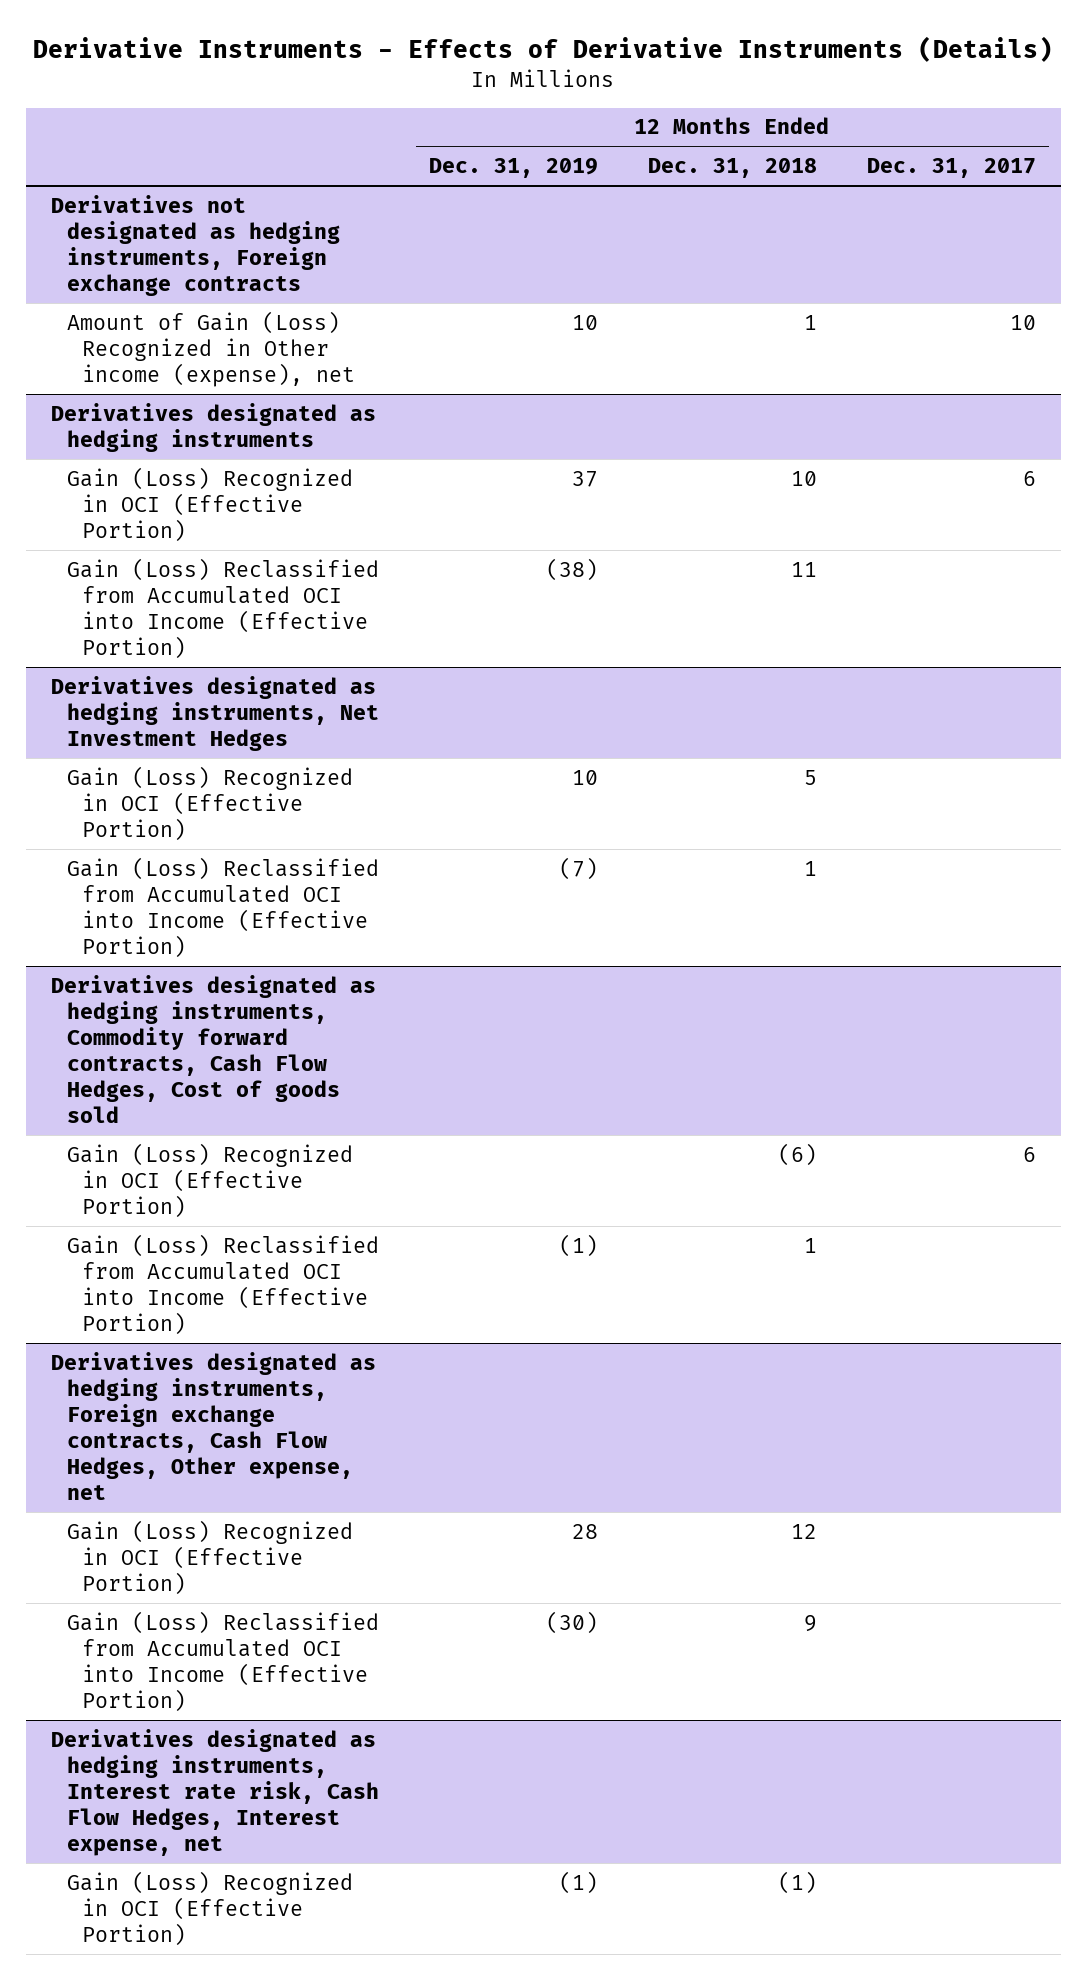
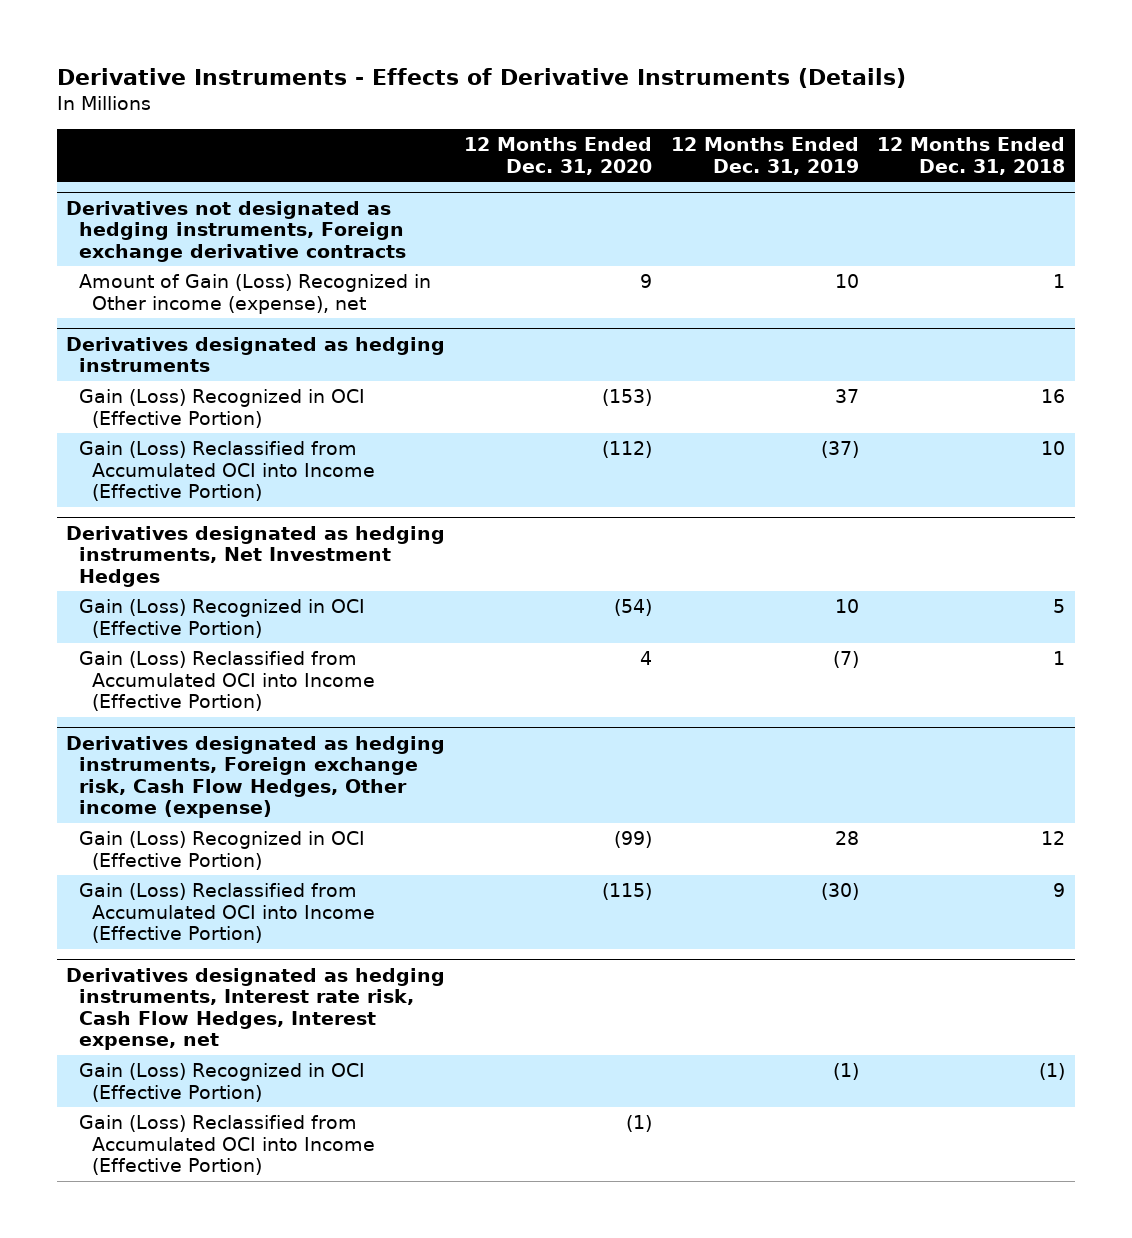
[867,158,1037,179] Dec. 31, 2017 -> none
none -> [463,137,652,175] 12 Months Ended Dec. 31, 2020
[50,194,340,296] Derivatives not designated as hedging instruments, Foreign exchange contracts -> [66,200,407,262] Derivatives not designated as hedging instruments, Foreign exchange derivative contracts
[790,470,817,486] 10 -> [1041,389,1066,404] 16
[545,557,598,581] (38) -> [820,441,859,459] (37)
[790,561,817,577] 11 -> [1041,441,1066,456] 10
[50,974,376,1123] Derivatives designated as hedging instruments, Commodity forward contracts, Cash Flow Hedges, Cost of goods sold -> none
[66,1142,353,1218] Gain (Loss) Recognized in OCI (Effective Portion) -> none
[66,1233,379,1335] Gain (Loss) Reclassified from Accumulated OCI into Income (Effective Portion) -> none
[50,1351,376,1500] Derivatives designated as hedging instruments, Foreign exchange contracts, Cash Flow Hedges, Other expense, net -> [66,735,446,819] Derivatives designated as hedging instruments, Foreign exchange risk, Cash Flow Hedges, Other income (expense)
none -> [79,1115,376,1176] Gain (Loss) Reclassified from Accumulated OCI into Income (Effective Portion)

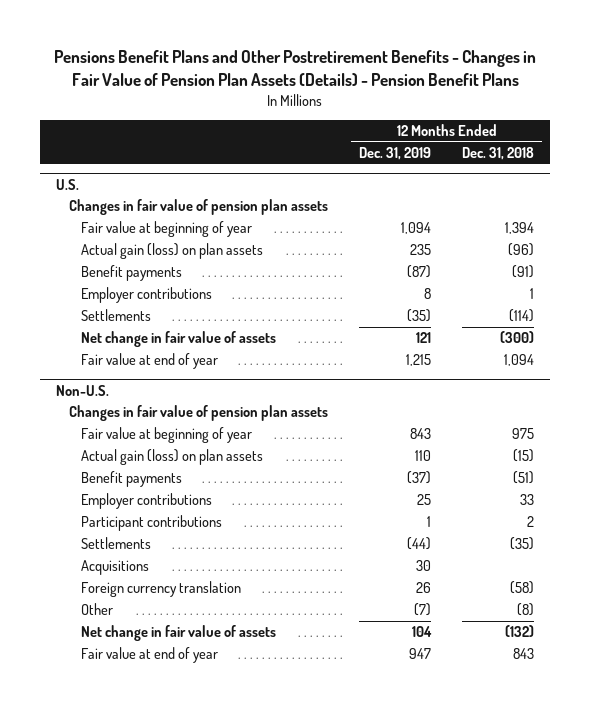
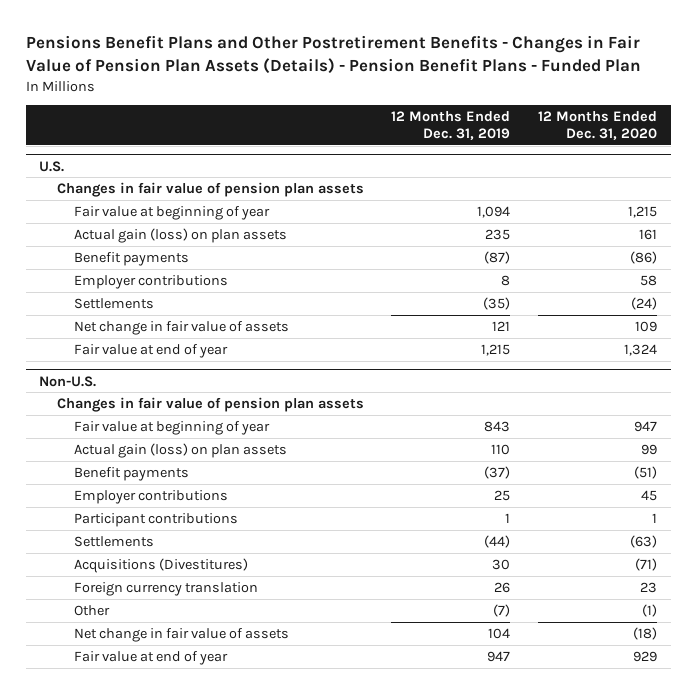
[54,50,537,86] Pensions Benefit Plans and Other Postretirement Benefits - Changes in Fair Value of Pension Plan Assets (Details) - Pension Benefit Plans -> [25,35,641,74] Pensions Benefit Plans and Other Postretirement Benefits - Changes in Fair Value of Pension Plan Assets (Details) - Pension Benefit Plans - Funded Plan
[462,146,535,160] Dec. 31, 2018 -> none
none -> [537,110,657,141] 12 Months Ended Dec. 31, 2020
[80,560,149,576] Acquisitions -> [74,557,249,573] Acquisitions (Divestitures)

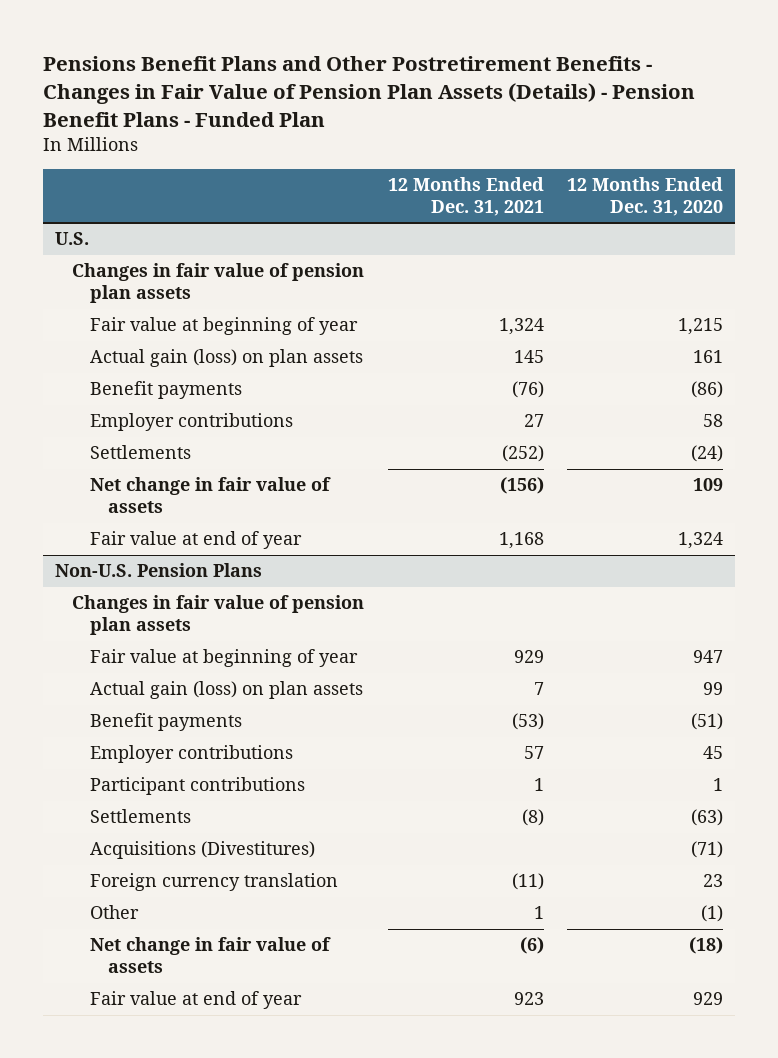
[391,110,511,141] 12 Months Ended Dec. 31, 2019 -> none
none -> [387,177,544,216] 12 Months Ended Dec. 31, 2021
[39,375,97,387] Non-U.S. -> [54,563,262,578] Non-U.S. Pension Plans

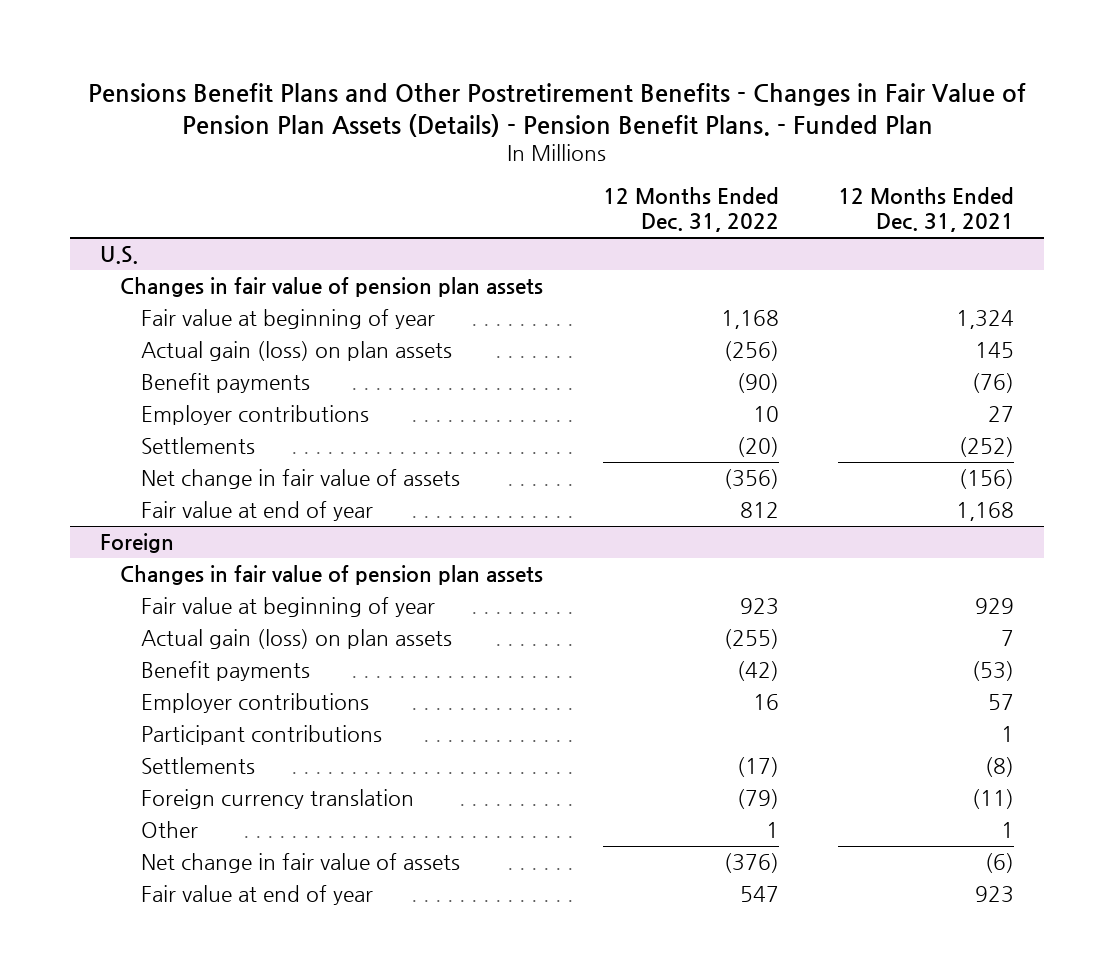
[42,55,695,127] Pensions Benefit Plans and Other Postretirement Benefits - Changes in Fair Value of Pension Plan Assets (Details) - Pension Benefit Plans - Funded Plan -> [87,83,1026,137] Pensions Benefit Plans and Other Postretirement Benefits - Changes in Fair Value of Pension Plan Assets (Details) - Pension Benefit Plans. - Funded Plan
[567,177,724,216] 12 Months Ended Dec. 31, 2020 -> none
none -> [602,187,779,233] 12 Months Ended Dec. 31, 2022
[54,563,262,578] Non-U.S. Pension Plans -> [99,533,174,554] Foreign
[90,841,316,860] Acquisitions (Divestitures) -> none

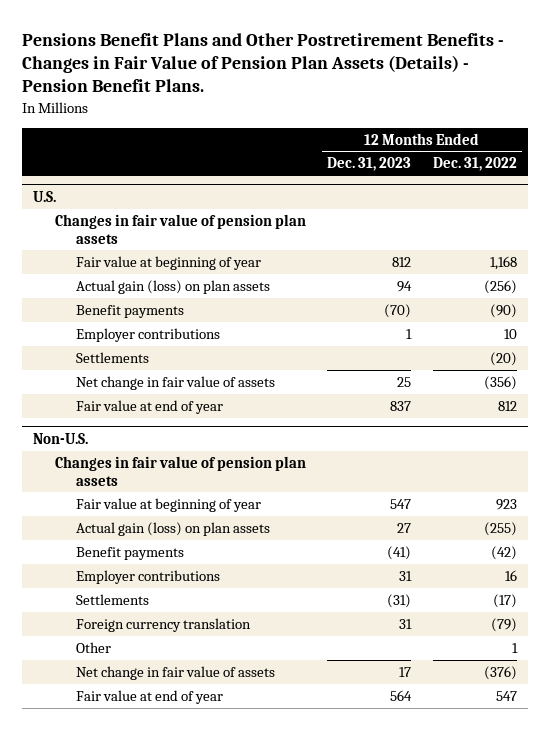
[87,83,1026,137] Pensions Benefit Plans and Other Postretirement Benefits - Changes in Fair Value of Pension Plan Assets (Details) - Pension Benefit Plans. - Funded Plan -> [22,32,505,93] Pensions Benefit Plans and Other Postretirement Benefits - Changes in Fair Value of Pension Plan Assets (Details) - Pension Benefit Plans.
[838,187,1015,233] 12 Months Ended Dec. 31, 2021 -> none
none -> [327,157,412,172] Dec. 31, 2023
[99,533,174,554] Foreign -> [33,432,89,444] Non-U.S.
[140,725,382,746] Participant contributions -> none

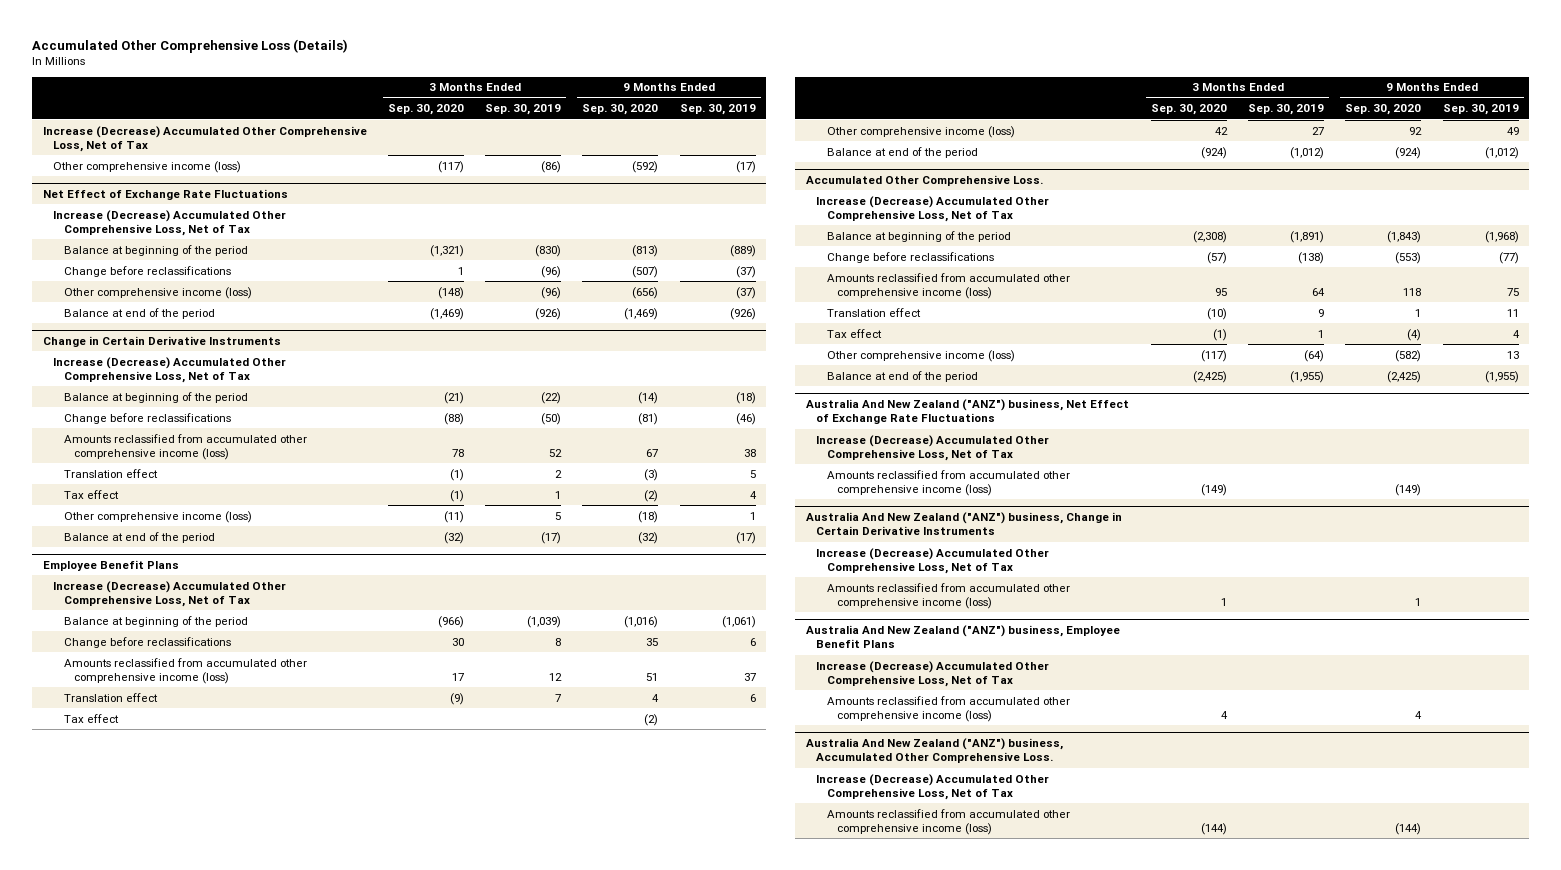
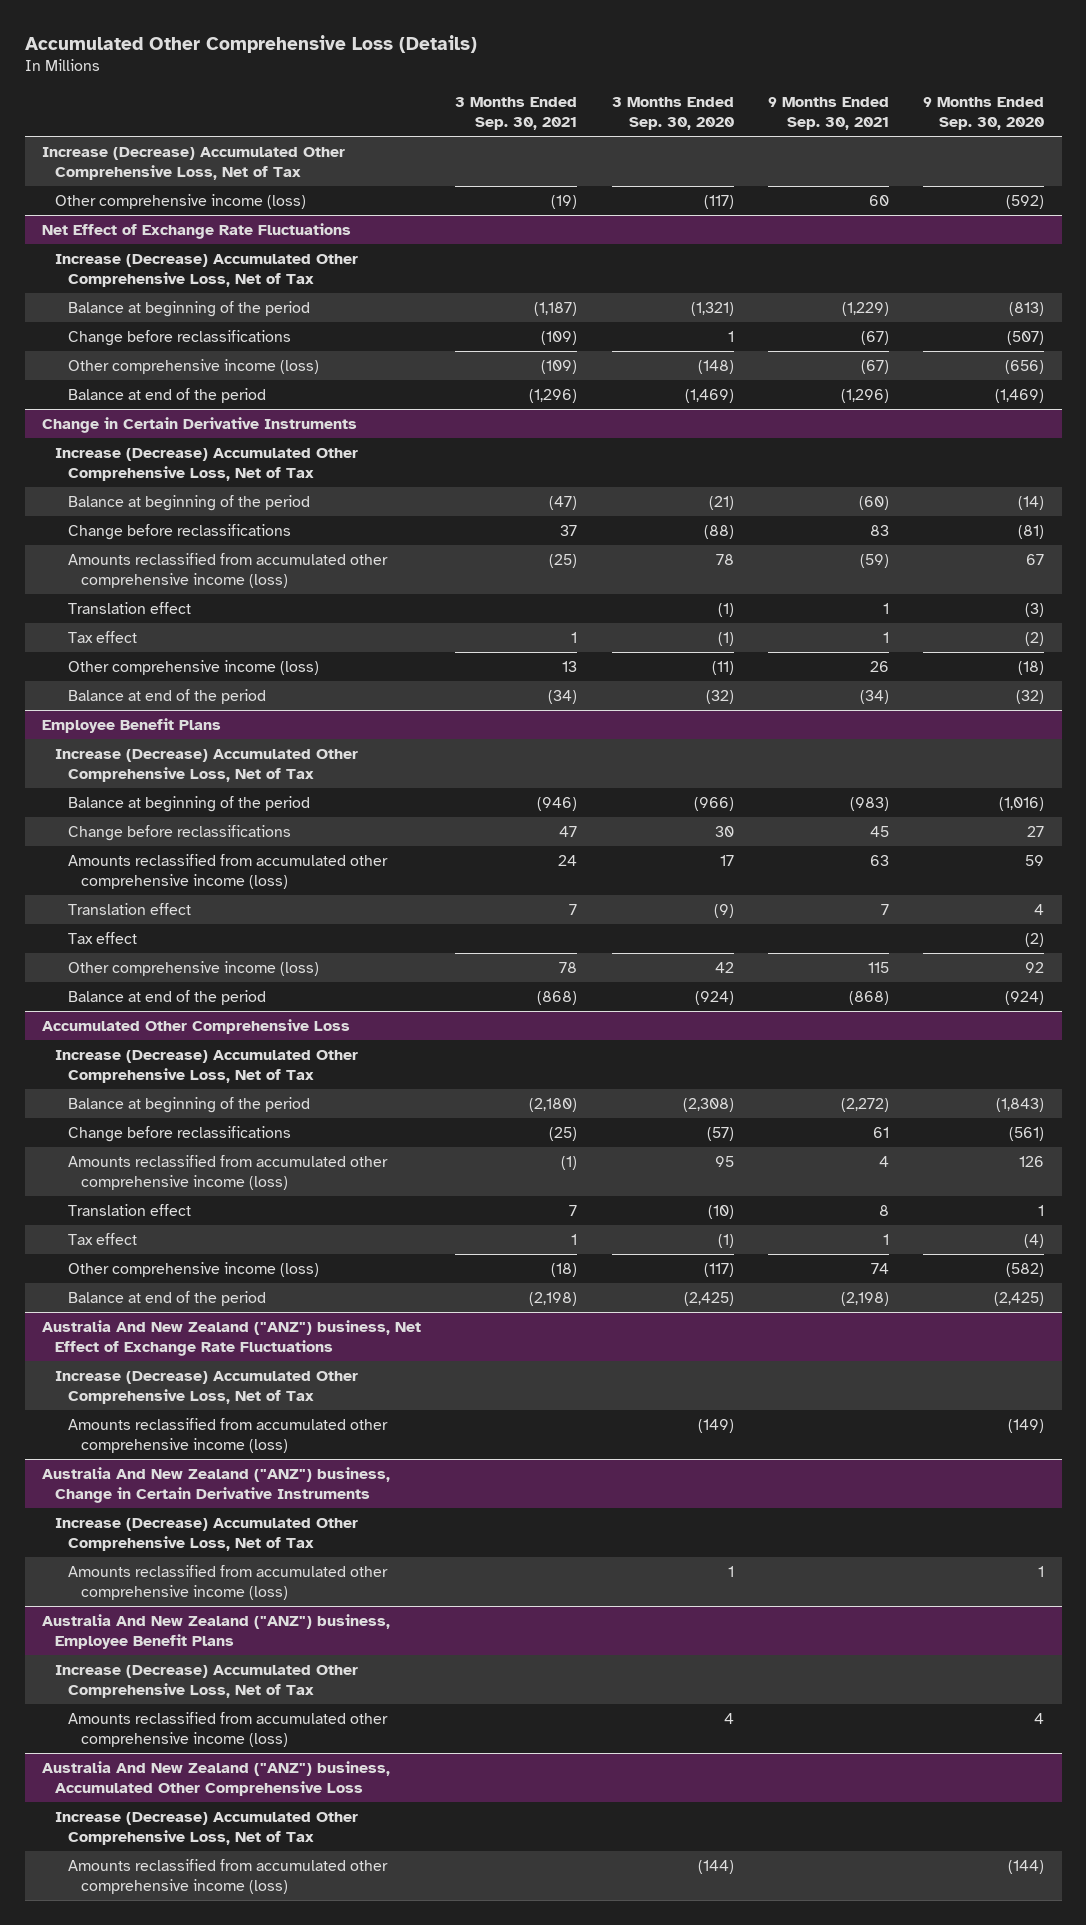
[485,104,562,116] Sep. 30, 2019 -> none
[679,104,756,116] Sep. 30, 2019 -> none
none -> [455,97,578,131] 3 Months Ended Sep. 30, 2021
none -> [767,97,889,131] 9 Months Ended Sep. 30, 2021
[646,637,659,646] 35 -> [1027,825,1045,837] 27
[646,673,659,682] 51 -> [1025,854,1045,866] 59
[805,174,1043,186] Accumulated Other Comprehensive Loss. -> [41,1018,350,1034] Accumulated Other Comprehensive Loss
[1395,251,1422,264] (553) -> [1009,1126,1045,1141] (561)
[1403,288,1422,297] 118 -> [1019,1155,1045,1167] 126
[805,737,1063,764] Australia And New Zealand ("ANZ") business, Accumulated Other Comprehensive Loss. -> [41,1760,390,1796] Australia And New Zealand ("ANZ") business, Accumulated Other Comprehensive Loss

